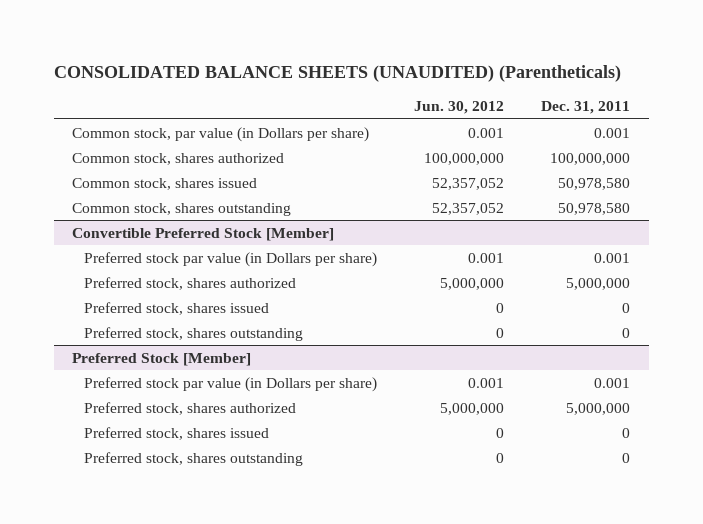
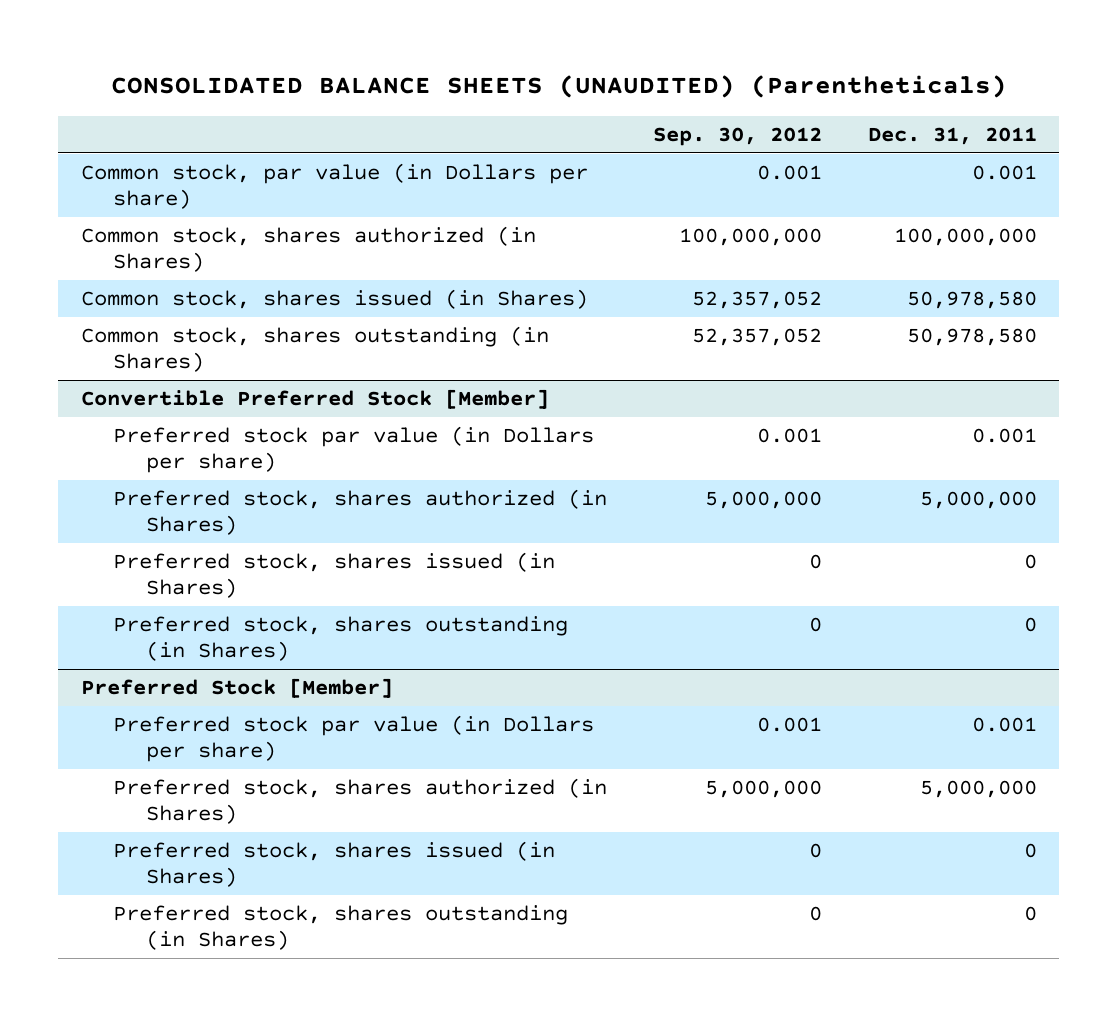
[414,101,505,115] Jun. 30, 2012 -> none
none -> [652,126,822,146] Sep. 30, 2012
[72,152,285,165] Common stock, shares authorized -> [81,226,537,273] Common stock, shares authorized (in Shares)
[72,177,258,190] Common stock, shares issued -> [81,289,589,310] Common stock, shares issued (in Shares)
[72,202,292,216] Common stock, shares outstanding -> [81,326,550,373] Common stock, shares outstanding (in Shares)
[83,276,296,290] Preferred stock, shares authorized -> [113,489,608,536] Preferred stock, shares authorized (in Shares)
[83,301,269,315] Preferred stock, shares issued -> [113,552,556,599] Preferred stock, shares issued (in Shares)
[83,326,303,341] Preferred stock, shares outstanding -> [113,616,569,662] Preferred stock, shares outstanding (in Shares)
[83,401,296,415] Preferred stock, shares authorized -> [113,778,608,825] Preferred stock, shares authorized (in Shares)
[83,426,269,440] Preferred stock, shares issued -> [113,841,556,888] Preferred stock, shares issued (in Shares)
[83,451,303,466] Preferred stock, shares outstanding -> [113,905,569,951] Preferred stock, shares outstanding (in Shares)

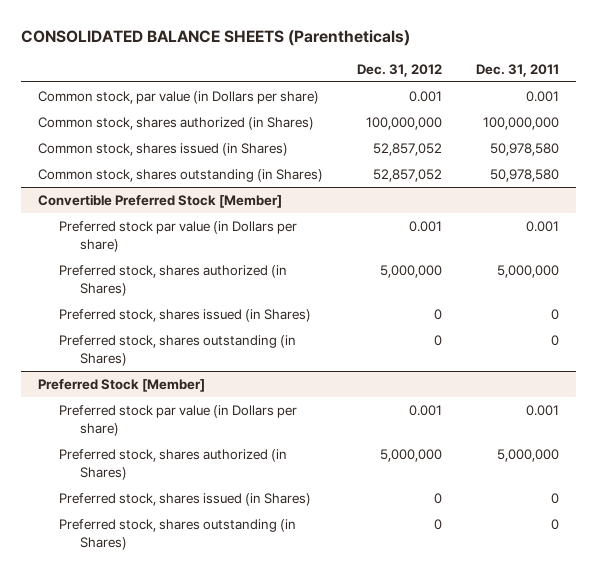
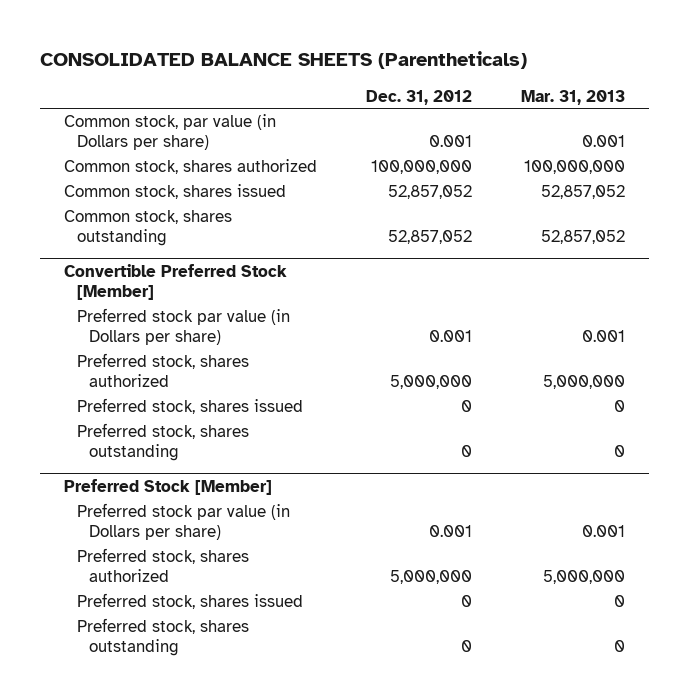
[476,63,560,77] Dec. 31, 2011 -> none
none -> [520,89,625,105] Mar. 31, 2013
[37,116,314,130] Common stock, shares authorized (in Shares) -> [64,159,318,175] Common stock, shares authorized
[37,142,288,156] Common stock, shares issued (in Shares) -> [64,184,287,200] Common stock, shares issued
[37,168,323,182] Common stock, shares outstanding (in Shares) -> [64,210,233,247] Common stock, shares outstanding
[58,264,287,296] Preferred stock, shares authorized (in Shares) -> [76,353,249,388] Preferred stock, shares authorized
[58,308,311,322] Preferred stock, shares issued (in Shares) -> [76,398,303,415] Preferred stock, shares issued
[58,334,296,366] Preferred stock, shares outstanding (in Shares) -> [76,423,249,462] Preferred stock, shares outstanding
[58,448,287,480] Preferred stock, shares authorized (in Shares) -> [76,548,249,583] Preferred stock, shares authorized
[58,492,311,506] Preferred stock, shares issued (in Shares) -> [76,593,303,610] Preferred stock, shares issued
[58,518,296,550] Preferred stock, shares outstanding (in Shares) -> [76,618,249,657] Preferred stock, shares outstanding

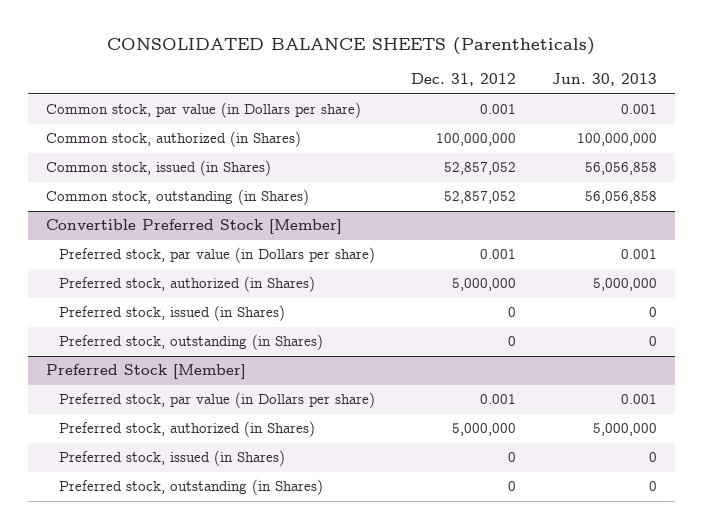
[520,89,625,105] Mar. 31, 2013 -> none
none -> [551,73,657,87] Jun. 30, 2013
[64,159,318,175] Common stock, shares authorized -> [46,131,302,148] Common stock, authorized (in Shares)
[64,184,287,200] Common stock, shares issued -> [46,160,272,177] Common stock, issued (in Shares)
[64,210,233,247] Common stock, shares outstanding -> [46,189,310,206] Common stock, outstanding (in Shares)
[76,308,290,346] Preferred stock par value (in Dollars per share) -> [58,247,375,264] Preferred stock, par value (in Dollars per share)
[76,353,249,388] Preferred stock, shares authorized -> [58,276,315,293] Preferred stock, authorized (in Shares)
[76,398,303,415] Preferred stock, shares issued -> [58,305,285,322] Preferred stock, issued (in Shares)
[76,423,249,462] Preferred stock, shares outstanding -> [58,334,323,351] Preferred stock, outstanding (in Shares)
[76,503,290,541] Preferred stock par value (in Dollars per share) -> [58,392,375,409] Preferred stock, par value (in Dollars per share)
[76,548,249,583] Preferred stock, shares authorized -> [58,421,315,438] Preferred stock, authorized (in Shares)
[76,593,303,610] Preferred stock, shares issued -> [58,450,285,467] Preferred stock, issued (in Shares)
[76,618,249,657] Preferred stock, shares outstanding -> [58,479,323,496] Preferred stock, outstanding (in Shares)

